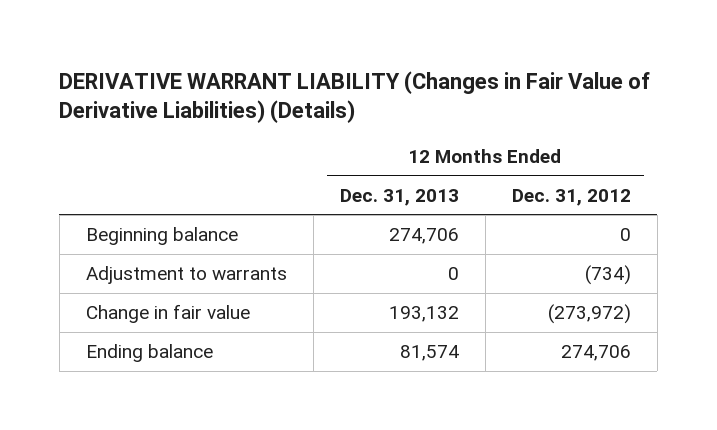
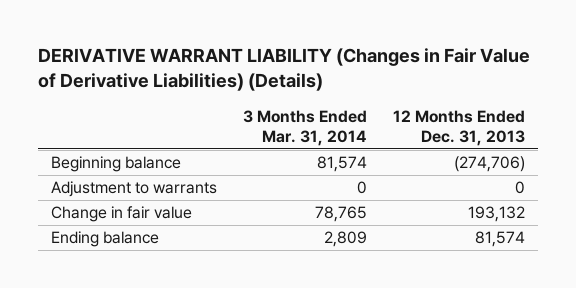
[511,188,631,206] Dec. 31, 2012 -> none
none -> [242,109,367,146] 3 Months Ended Mar. 31, 2014
[388,228,459,245] 274,706 -> [454,156,526,173] (274,706)

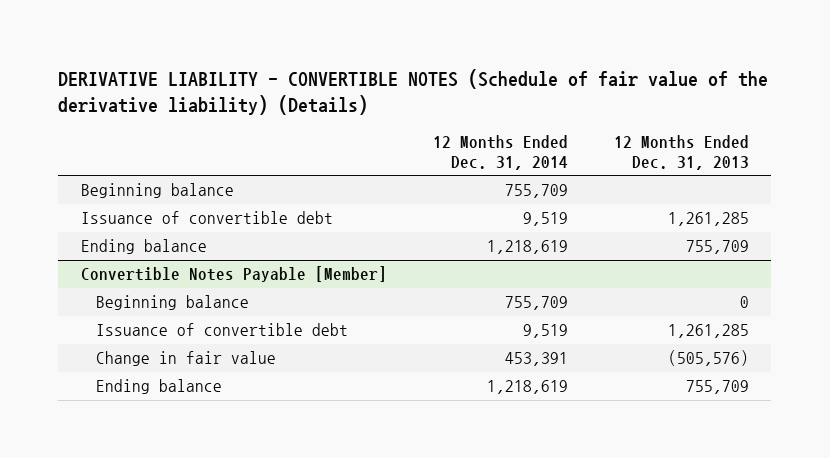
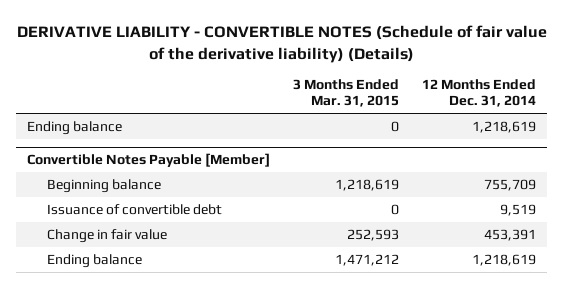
[613,135,749,171] 12 Months Ended Dec. 31, 2013 -> none
none -> [293,79,400,108] 3 Months Ended Mar. 31, 2015
[81,183,235,199] Beginning balance -> none
[81,211,334,225] Issuance of convertible debt -> none

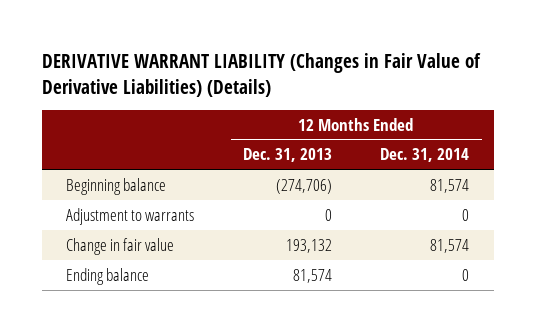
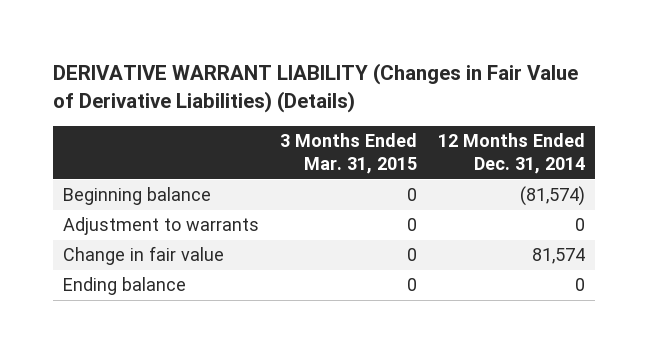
[242,148,332,163] Dec. 31, 2013 -> none
none -> [279,133,417,175] 3 Months Ended Mar. 31, 2015
[430,178,470,193] 81,574 -> [519,186,585,207] (81,574)

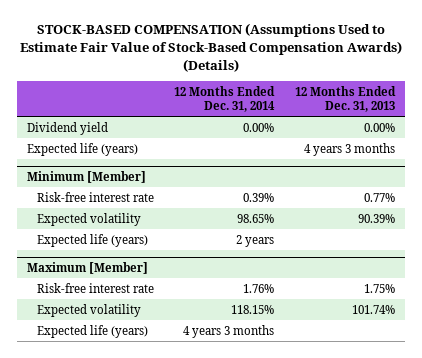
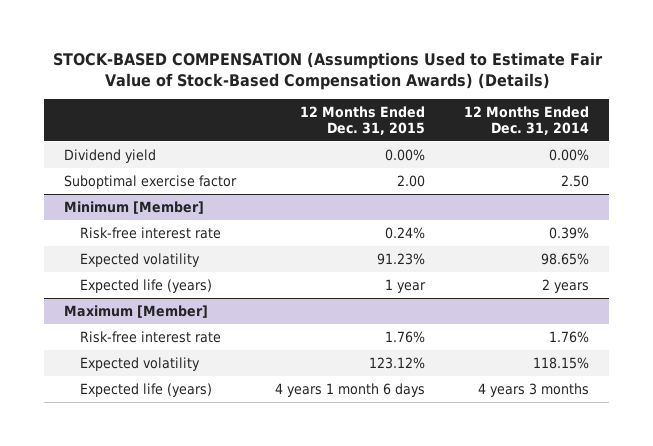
[294,85,396,113] 12 Months Ended Dec. 31, 2013 -> none
none -> [300,106,426,135] 12 Months Ended Dec. 31, 2015
[26,142,138,156] Expected life (years) -> none
none -> [64,174,238,189] Suboptimal exercise factor

